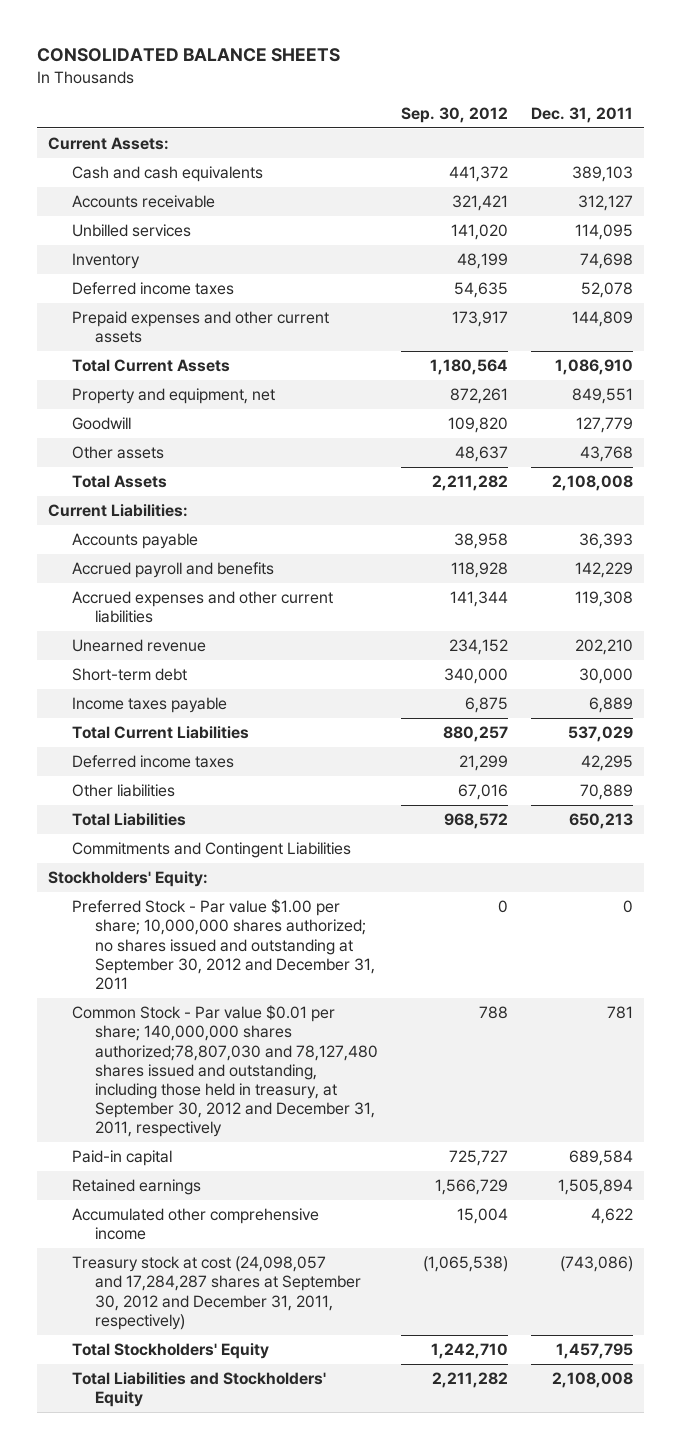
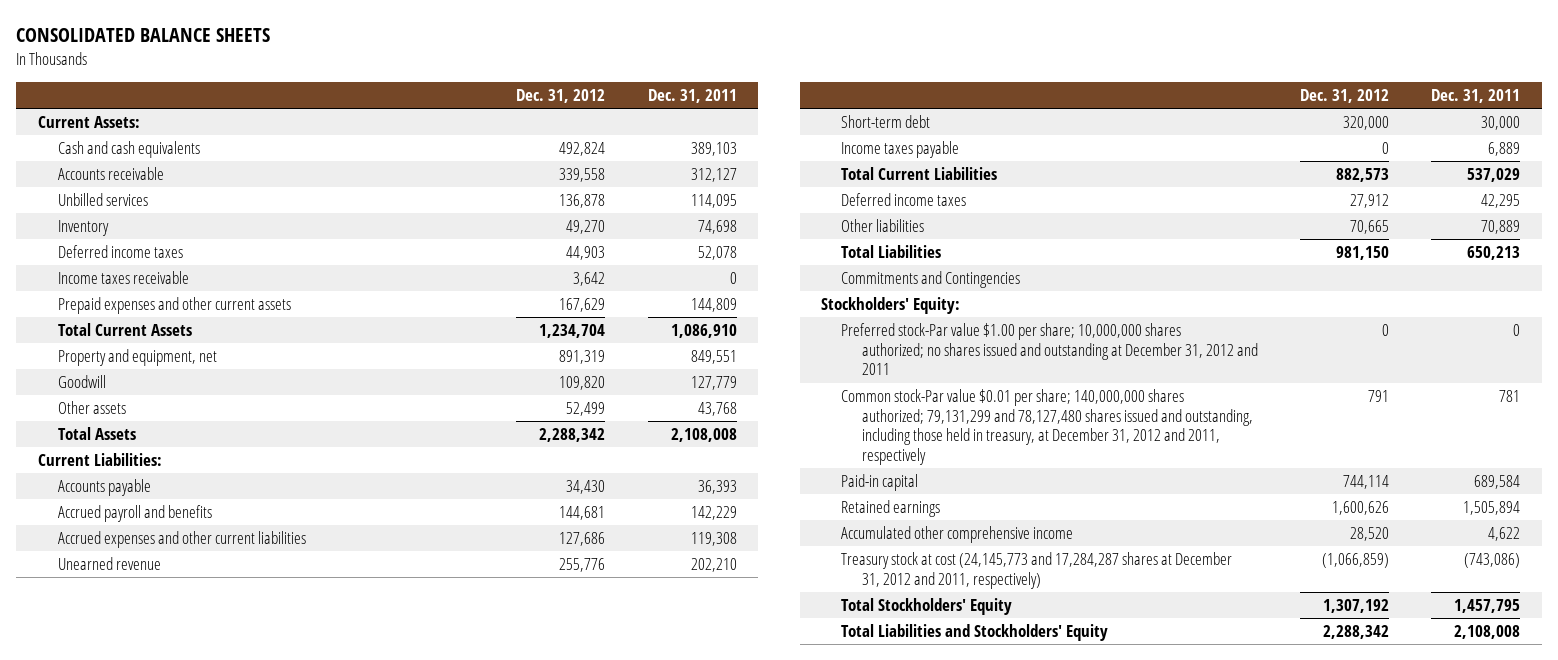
[401,106,509,123] Sep. 30, 2012 -> none
none -> [516,89,606,104] Dec. 31, 2012
none -> [57,271,189,285] Income taxes receivable
[71,842,351,859] Commitments and Contingent Liabilities -> [841,271,1021,289] Commitments and Contingencies
[71,899,376,990] Preferred Stock - Par value $1.00 per share; 10,000,000 shares authorized; no shares issued and outstanding at September 30, 2012 and December 31, 2011 -> [841,323,1258,376] Preferred stock-Par value $1.00 per share; 10,000,000 shares authorized; no shares issued and outstanding at December 31, 2012 and 2011
[71,1005,379,1138] Common Stock - Par value $0.01 per share; 140,000,000 shares authorized;78,807,030 and 78,127,480 shares issued and outstanding, including those held in treasury, at September 30, 2012 and December 31, 2011, respectively -> [841,389,1253,465] Common stock-Par value $0.01 per share; 140,000,000 shares authorized; 79,131,299 and 78,127,480 shares issued and outstanding, including those held in treasury, at December 31, 2012 and 2011, respectively
[71,1256,362,1330] Treasury stock at cost (24,098,057 and 17,284,287 shares at September 30, 2012 and December 31, 2011, respectively) -> [841,552,1233,589] Treasury stock at cost (24,145,773 and 17,284,287 shares at December 31, 2012 and 2011, respectively)

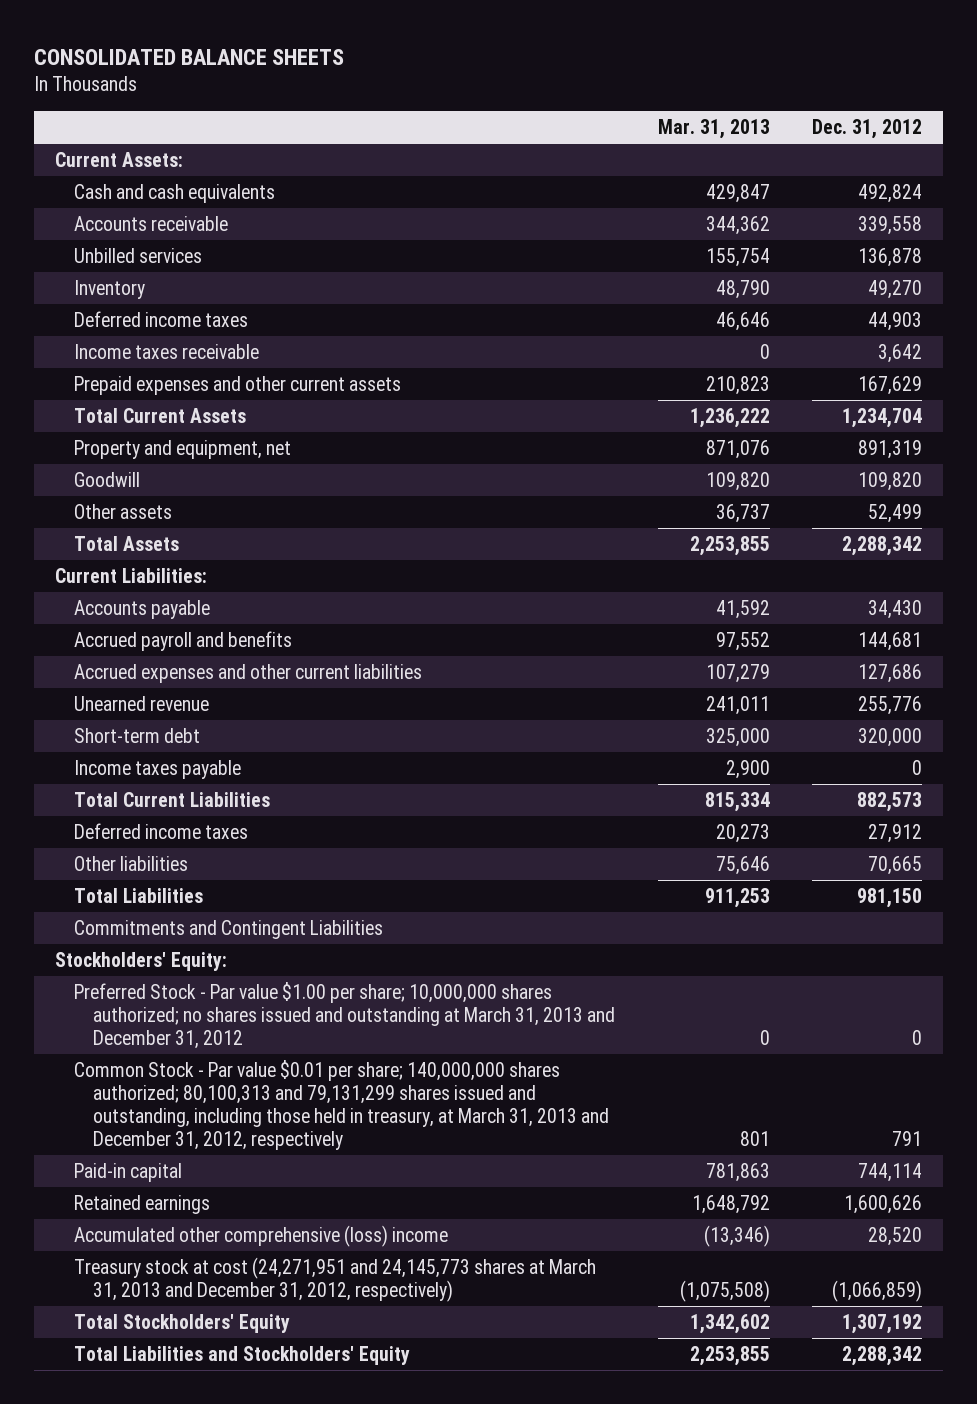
[647,89,737,104] Dec. 31, 2011 -> none
none -> [657,119,770,140] Mar. 31, 2013
[841,271,1021,289] Commitments and Contingencies -> [74,920,384,940] Commitments and Contingent Liabilities
[841,323,1258,376] Preferred stock-Par value $1.00 per share; 10,000,000 shares authorized; no shares issued and outstanding at December 31, 2012 and 2011 -> [74,982,616,1050] Preferred Stock - Par value $1.00 per share; 10,000,000 shares authorized; no shares issued and outstanding at March 31, 2013 and December 31, 2012
[841,389,1253,465] Common stock-Par value $0.01 per share; 140,000,000 shares authorized; 79,131,299 and 78,127,480 shares issued and outstanding, including those held in treasury, at December 31, 2012 and 2011, respectively -> [74,1060,610,1151] Common Stock - Par value $0.01 per share; 140,000,000 shares authorized; 80,100,313 and 79,131,299 shares issued and outstanding, including those held in treasury, at March 31, 2013 and December 31, 2012, respectively
[841,526,1074,544] Accumulated other comprehensive income -> [74,1225,449,1248] Accumulated other comprehensive (loss) income
[841,552,1233,589] Treasury stock at cost (24,145,773 and 17,284,287 shares at December 31, 2012 and 2011, respectively) -> [74,1257,597,1303] Treasury stock at cost (24,271,951 and 24,145,773 shares at March 31, 2013 and December 31, 2012, respectively)

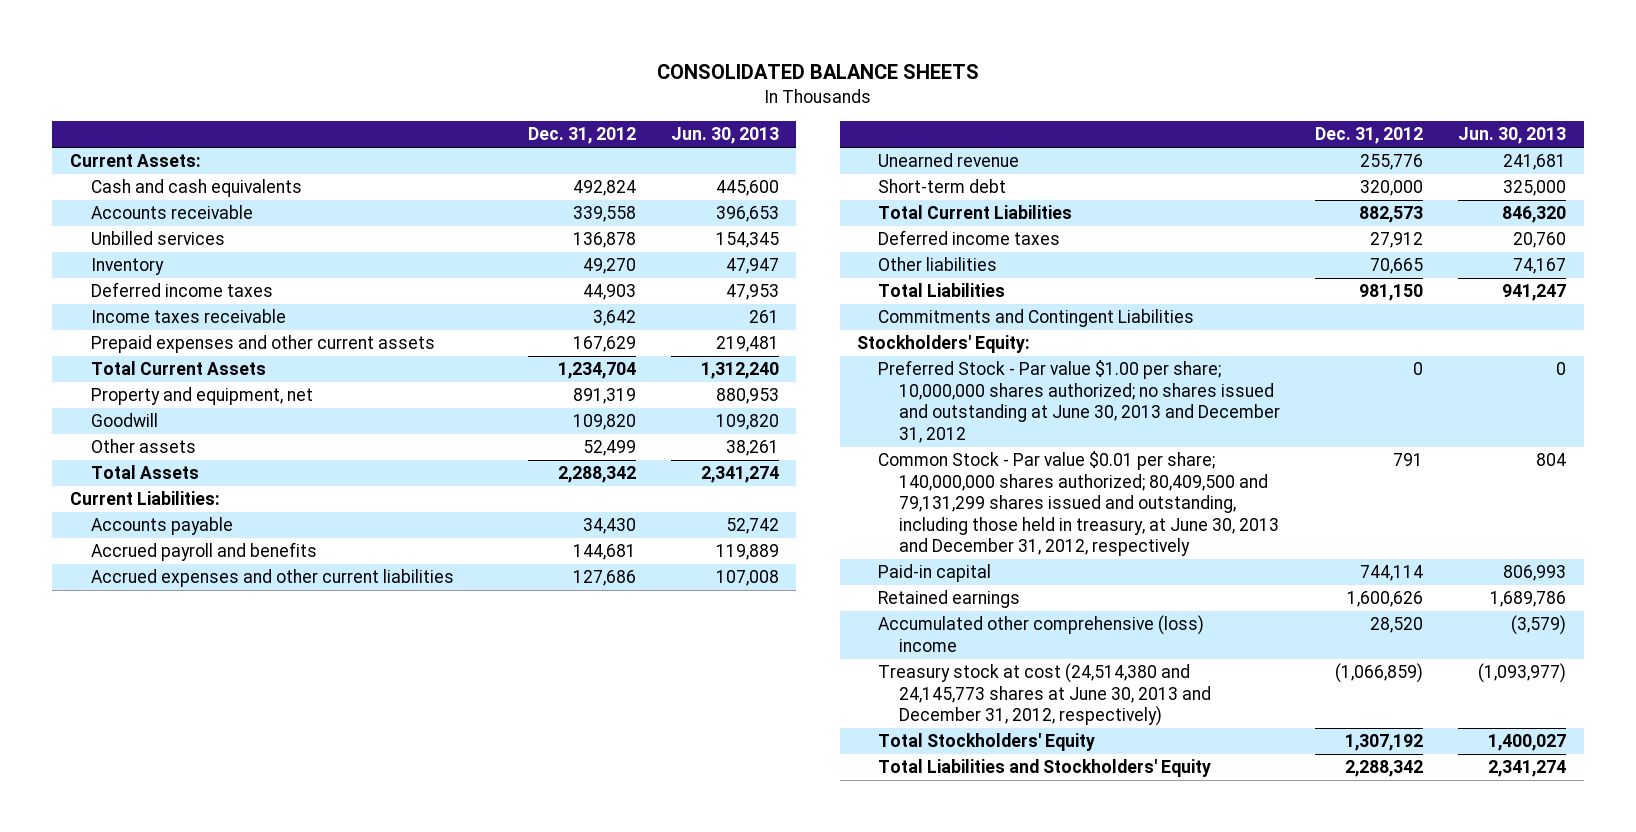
[657,119,770,140] Mar. 31, 2013 -> none
none -> [670,127,779,145] Jun. 30, 2013
[74,760,242,780] Income taxes payable -> none
[74,982,616,1050] Preferred Stock - Par value $1.00 per share; 10,000,000 shares authorized; no shares issued and outstanding at March 31, 2013 and December 31, 2012 -> [878,360,1281,443] Preferred Stock - Par value $1.00 per share; 10,000,000 shares authorized; no shares issued and outstanding at June 30, 2013 and December 31, 2012
[74,1060,610,1151] Common Stock - Par value $0.01 per share; 140,000,000 shares authorized; 80,100,313 and 79,131,299 shares issued and outstanding, including those held in treasury, at March 31, 2013 and December 31, 2012, respectively -> [878,451,1280,557] Common Stock - Par value $0.01 per share; 140,000,000 shares authorized; 80,409,500 and 79,131,299 shares issued and outstanding, including those held in treasury, at June 30, 2013 and December 31, 2012, respectively
[74,1257,597,1303] Treasury stock at cost (24,271,951 and 24,145,773 shares at March 31, 2013 and December 31, 2012, respectively) -> [878,663,1212,727] Treasury stock at cost (24,514,380 and 24,145,773 shares at June 30, 2013 and December 31, 2012, respectively)

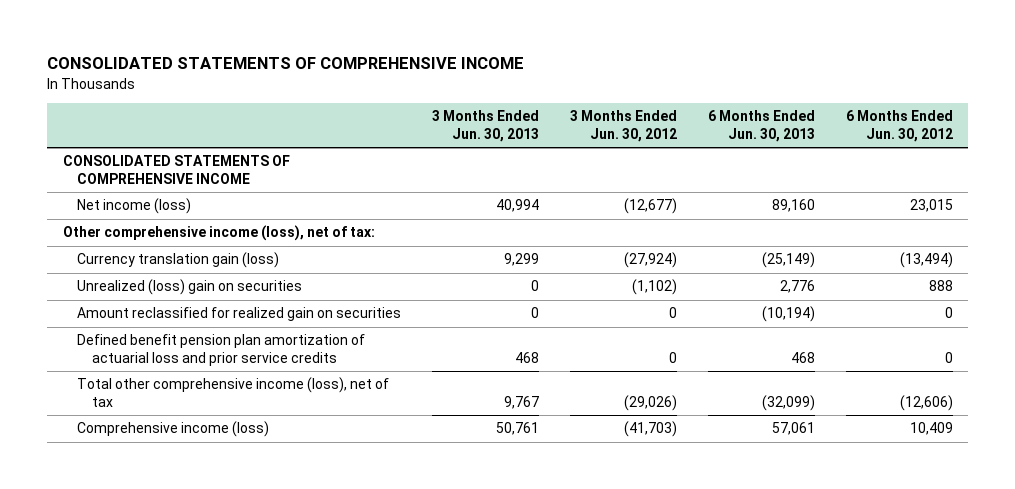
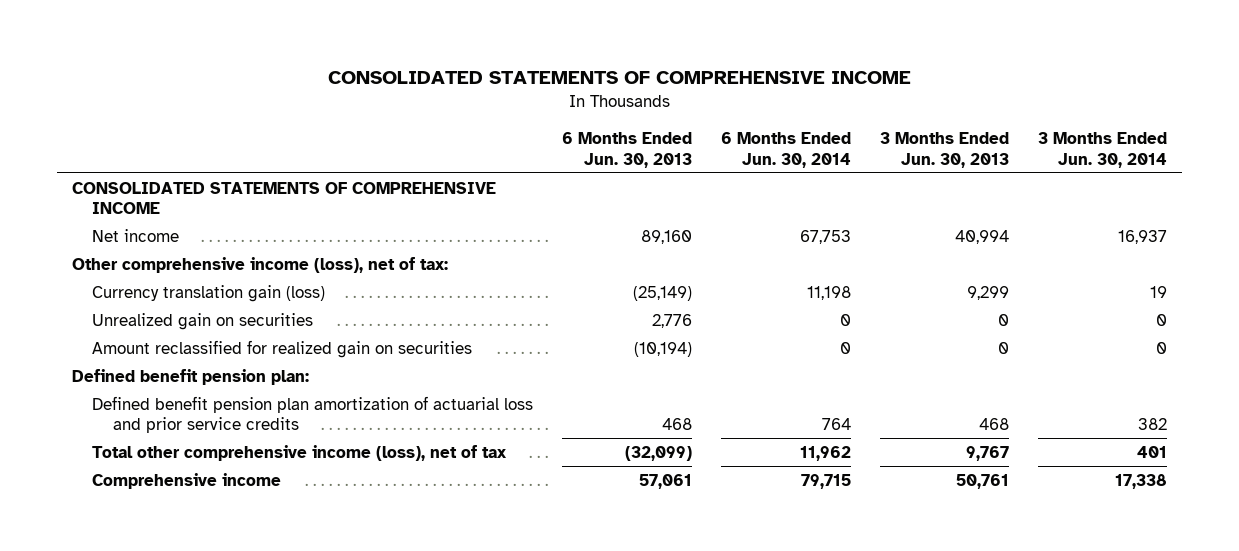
[570,110,678,142] 3 Months Ended Jun. 30, 2012 -> none
[845,110,953,142] 6 Months Ended Jun. 30, 2012 -> none
none -> [721,132,852,168] 6 Months Ended Jun. 30, 2014
none -> [1038,132,1168,168] 3 Months Ended Jun. 30, 2014
[77,198,192,215] Net income (loss) -> [92,228,180,242] Net income
[77,279,303,296] Unrealized (loss) gain on securities -> [92,312,314,330] Unrealized gain on securities
none -> [71,368,309,385] Defined benefit pension plan:
[77,421,270,438] Comprehensive income (loss) -> [92,472,282,489] Comprehensive income

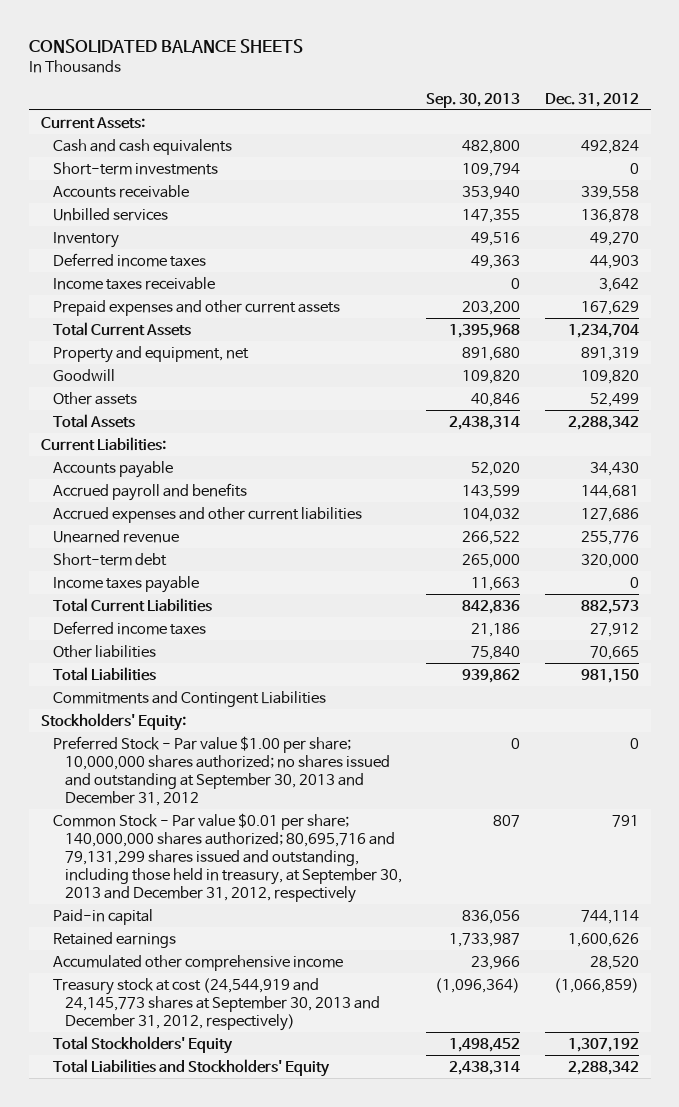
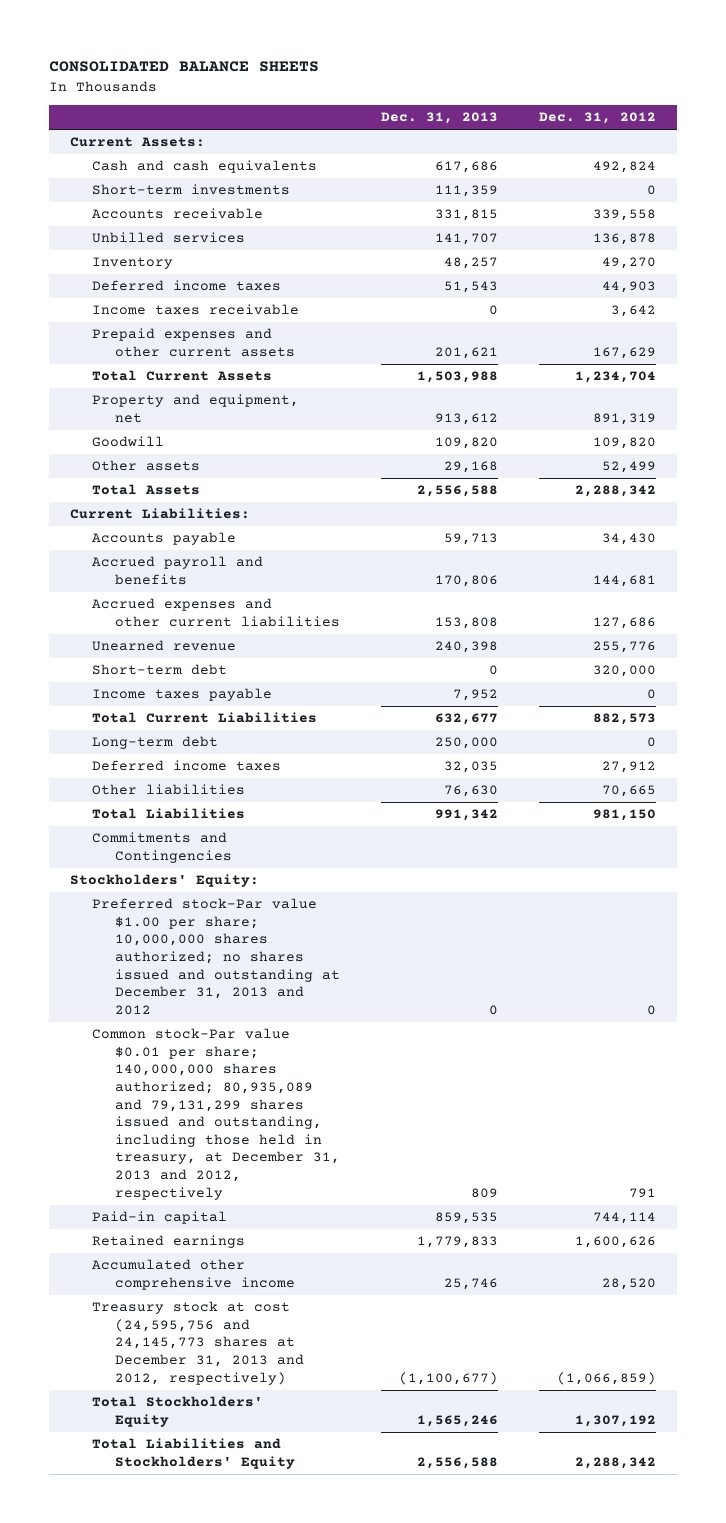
[426,92,521,108] Sep. 30, 2013 -> none
none -> [380,112,498,125] Dec. 31, 2013
none -> [92,736,219,750] Long-term debt
[52,690,326,707] Commitments and Contingent Liabilities -> [92,832,232,863] Commitments and Contingencies
[52,735,390,806] Preferred Stock - Par value $1.00 per share; 10,000,000 shares authorized; no shares issued and outstanding at September 30, 2013 and December 31, 2012 -> [92,898,340,1015] Preferred stock-Par value $1.00 per share; 10,000,000 shares authorized; no shares issued and outstanding at December 31, 2013 and 2012
[52,812,402,903] Common Stock - Par value $0.01 per share; 140,000,000 shares authorized; 80,695,716 and 79,131,299 shares issued and outstanding, including those held in treasury, at September 30, 2013 and December 31, 2012, respectively -> [92,1028,340,1200] Common stock-Par value $0.01 per share; 140,000,000 shares authorized; 80,935,089 and 79,131,299 shares issued and outstanding, including those held in treasury, at December 31, 2013 and 2012, respectively
[52,977,380,1031] Treasury stock at cost (24,544,919 and 24,145,773 shares at September 30, 2013 and December 31, 2012, respectively) -> [92,1301,304,1385] Treasury stock at cost (24,595,756 and 24,145,773 shares at December 31, 2013 and 2012, respectively)

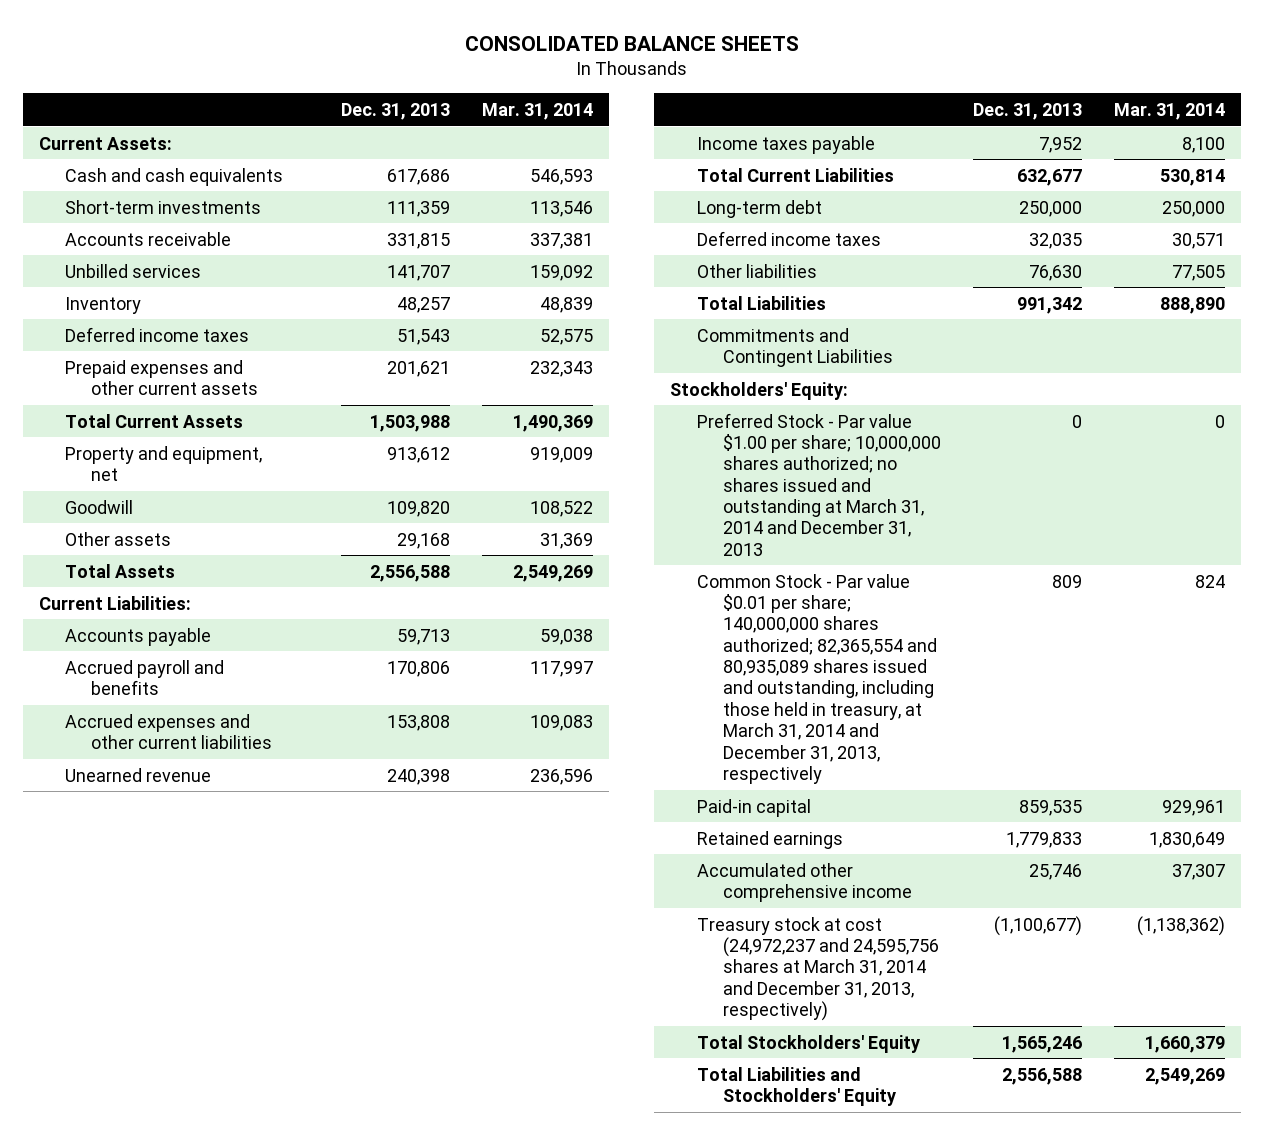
[539,112,657,125] Dec. 31, 2012 -> none
none -> [482,102,594,120] Mar. 31, 2014
[92,304,300,316] Income taxes receivable -> none
[92,664,228,676] Short-term debt -> none
[92,832,232,863] Commitments and Contingencies -> [696,327,893,367] Commitments and Contingent Liabilities
[92,898,340,1015] Preferred stock-Par value $1.00 per share; 10,000,000 shares authorized; no shares issued and outstanding at December 31, 2013 and 2012 -> [696,412,941,556] Preferred Stock - Par value $1.00 per share; 10,000,000 shares authorized; no shares issued and outstanding at March 31, 2014 and December 31, 2013
[92,1028,340,1200] Common stock-Par value $0.01 per share; 140,000,000 shares authorized; 80,935,089 and 79,131,299 shares issued and outstanding, including those held in treasury, at December 31, 2013 and 2012, respectively -> [696,573,937,784] Common Stock - Par value $0.01 per share; 140,000,000 shares authorized; 82,365,554 and 80,935,089 shares issued and outstanding, including those held in treasury, at March 31, 2014 and December 31, 2013, respectively
[92,1301,304,1385] Treasury stock at cost (24,595,756 and 24,145,773 shares at December 31, 2013 and 2012, respectively) -> [696,916,939,1022] Treasury stock at cost (24,972,237 and 24,595,756 shares at March 31, 2014 and December 31, 2013, respectively)

